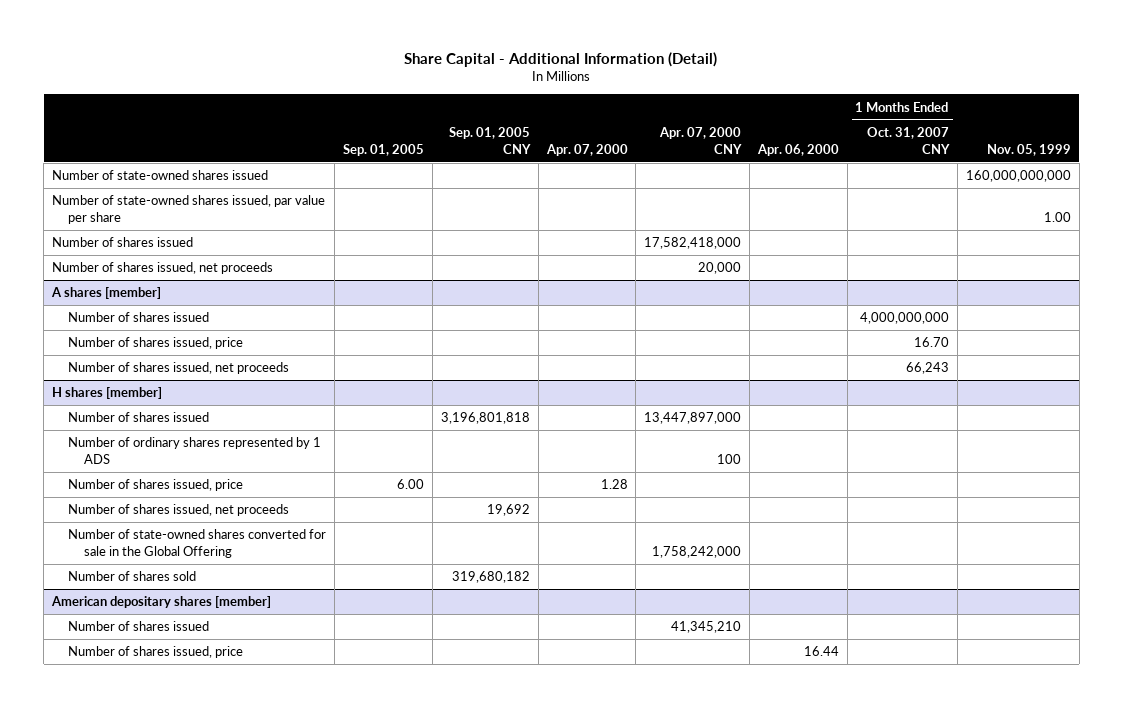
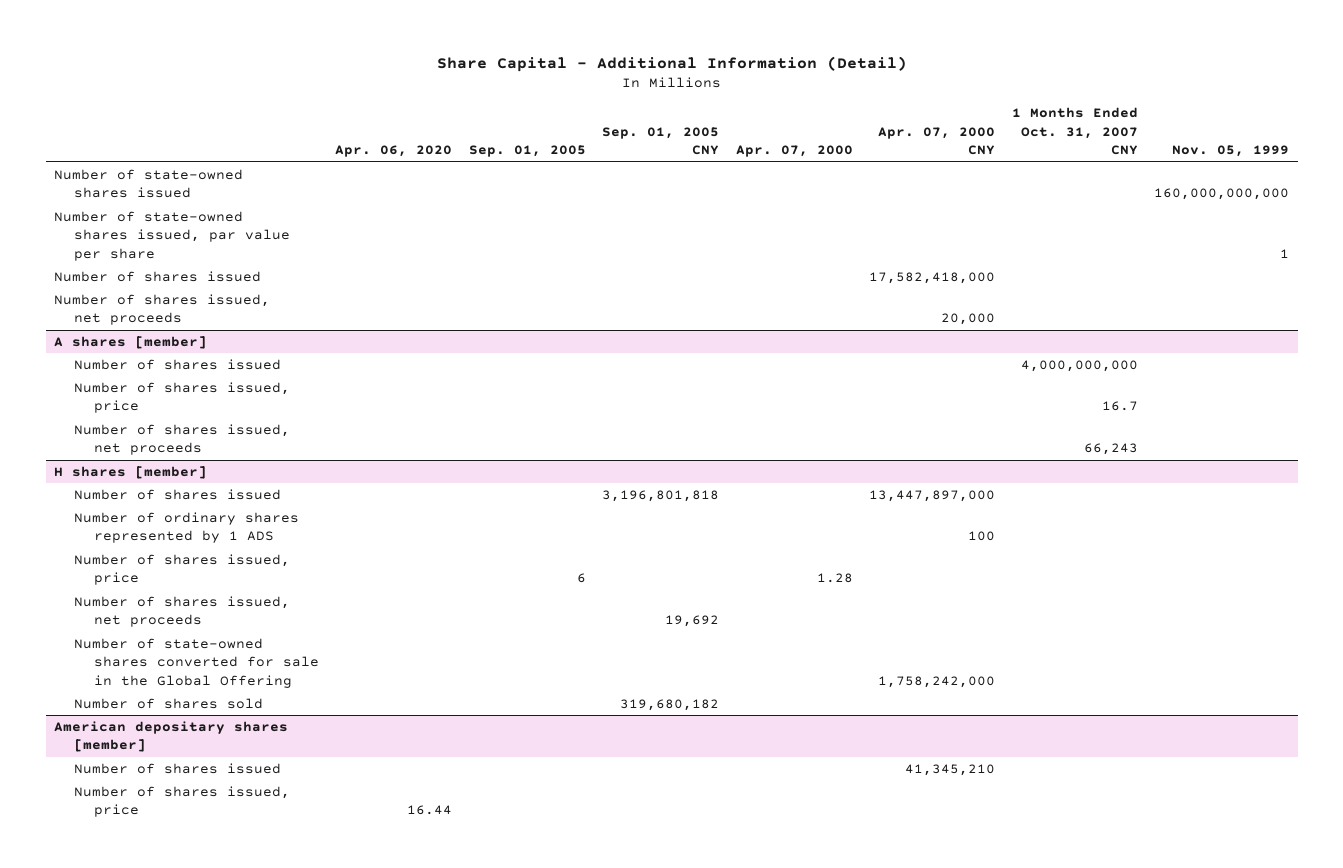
[757,143,840,156] Apr. 06, 2000 -> none
none -> [335,145,453,158] Apr. 06, 2020
[1043,212,1071,223] 1.00 -> [1280,248,1290,258] 1
[913,337,949,348] 16.70 -> [1101,401,1138,412] 16.7
[396,479,424,490] 6.00 -> [576,573,586,584] 6

